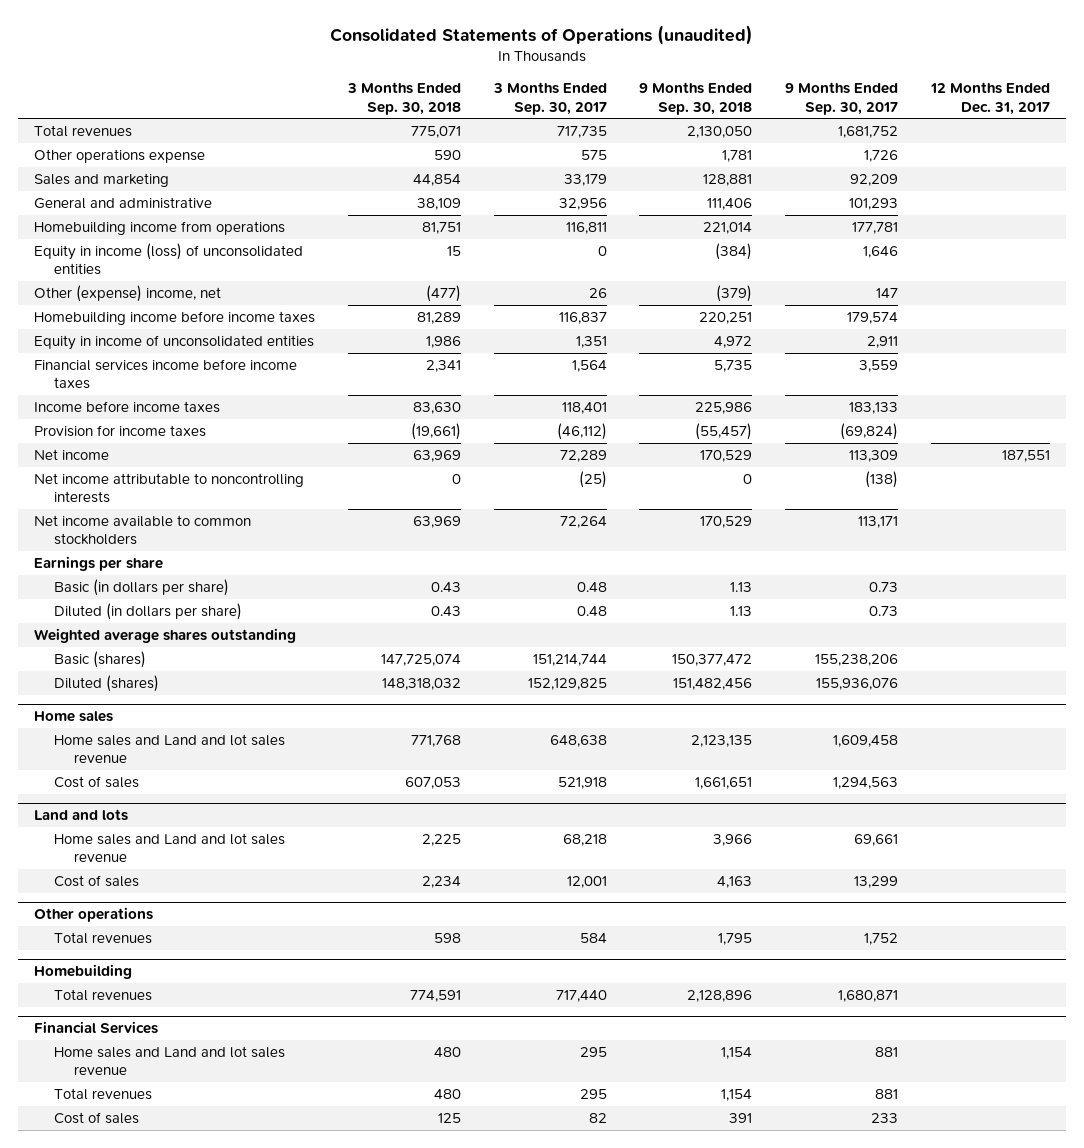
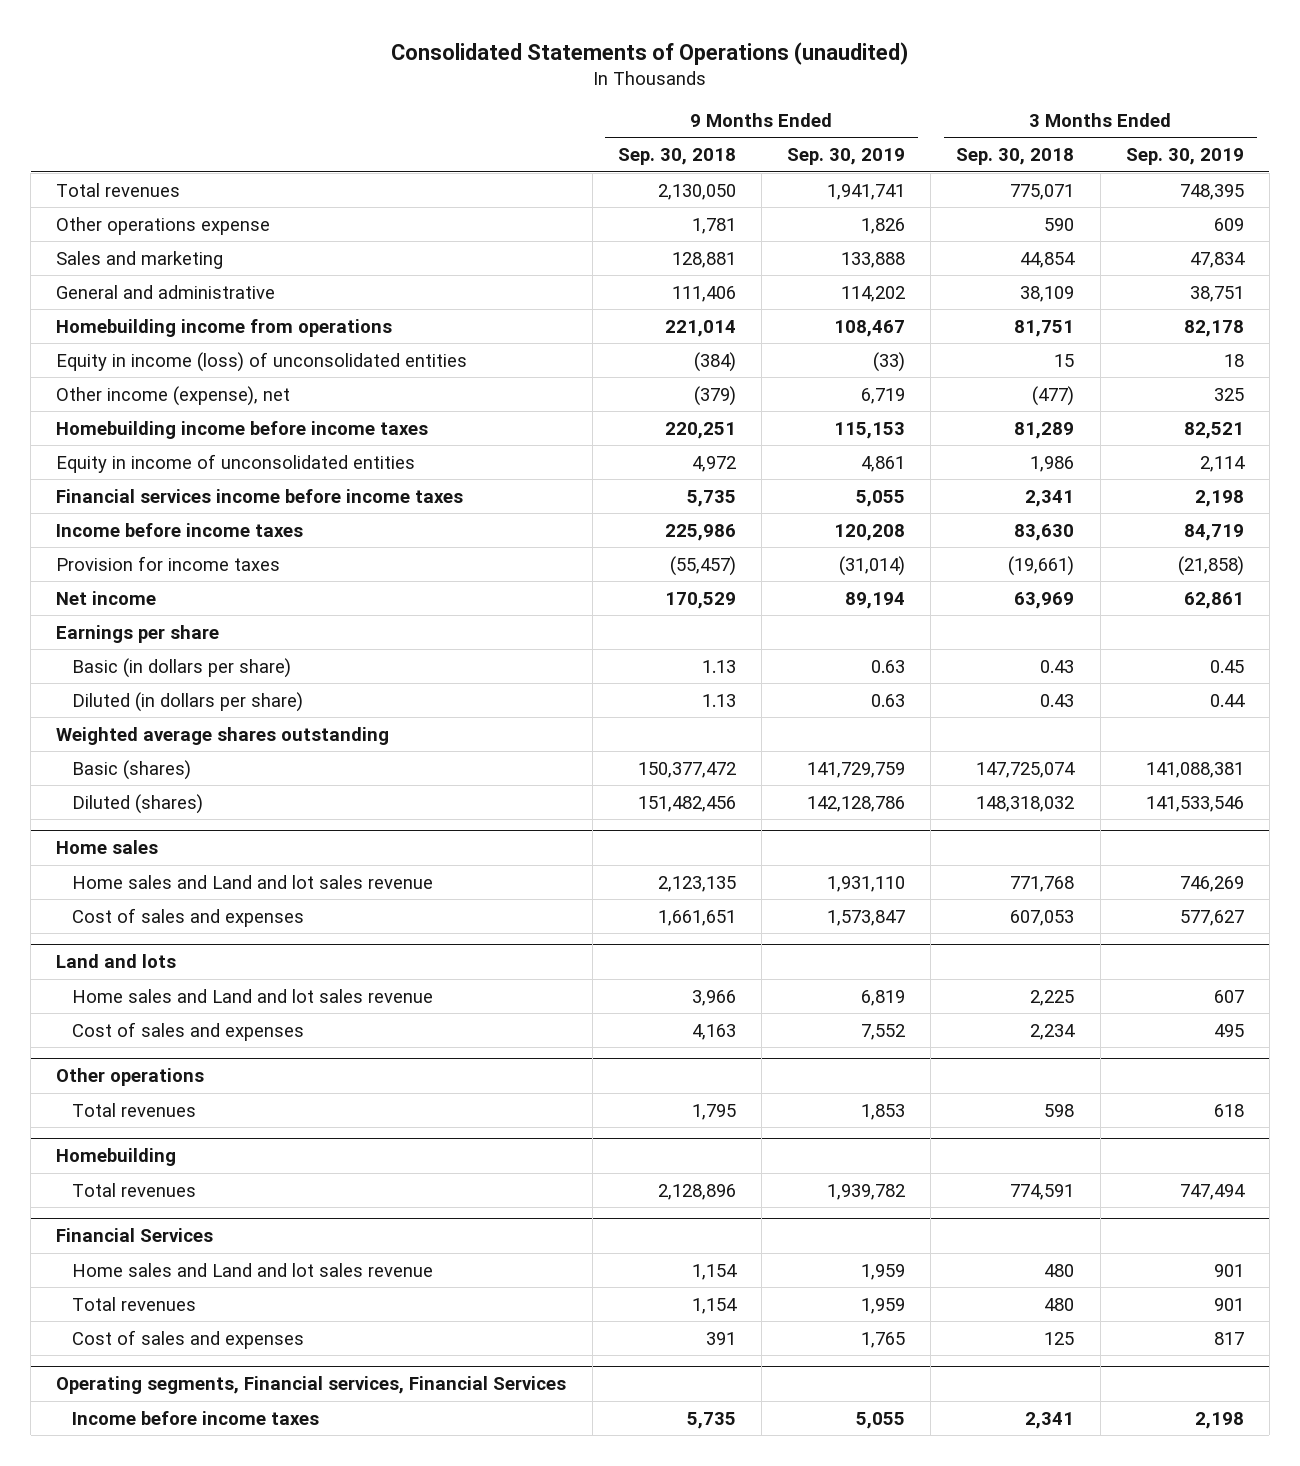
[492,82,607,115] 3 Months Ended Sep. 30, 2017 -> none
[784,82,898,115] 9 Months Ended Sep. 30, 2017 -> none
[929,82,1050,115] 12 Months Ended Dec. 31, 2017 -> none
none -> [787,148,906,166] Sep. 30, 2019
none -> [1125,148,1244,166] Sep. 30, 2019
[34,284,222,302] Other (expense) income, net -> [56,385,291,406] Other income (expense), net
[34,472,305,504] Net income attributable to noncontrolling interests -> none
[34,514,252,546] Net income available to common stockholders -> none
[54,775,140,788] Cost of sales -> [72,907,305,927] Cost of sales and expenses
[54,874,140,887] Cost of sales -> [72,1021,305,1041] Cost of sales and expenses
[54,1111,140,1124] Cost of sales -> [72,1329,305,1349] Cost of sales and expenses
none -> [56,1376,567,1395] Operating segments, Financial services, Financial Services
none -> [72,1410,320,1425] Income before income taxes

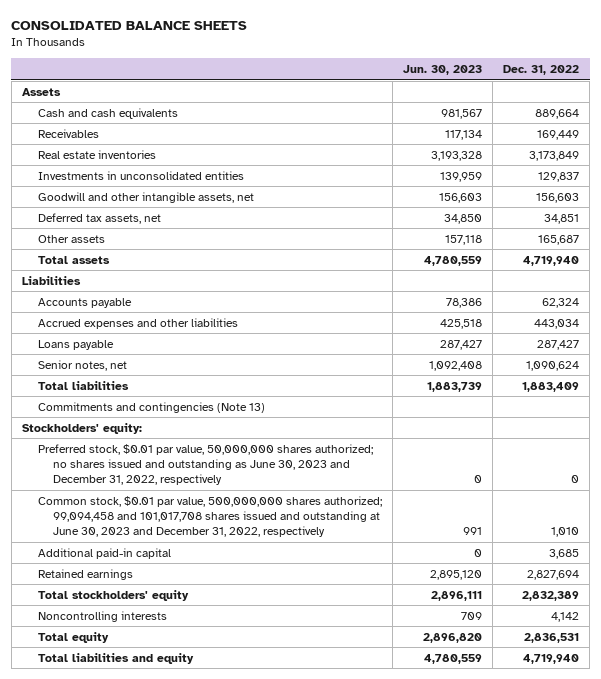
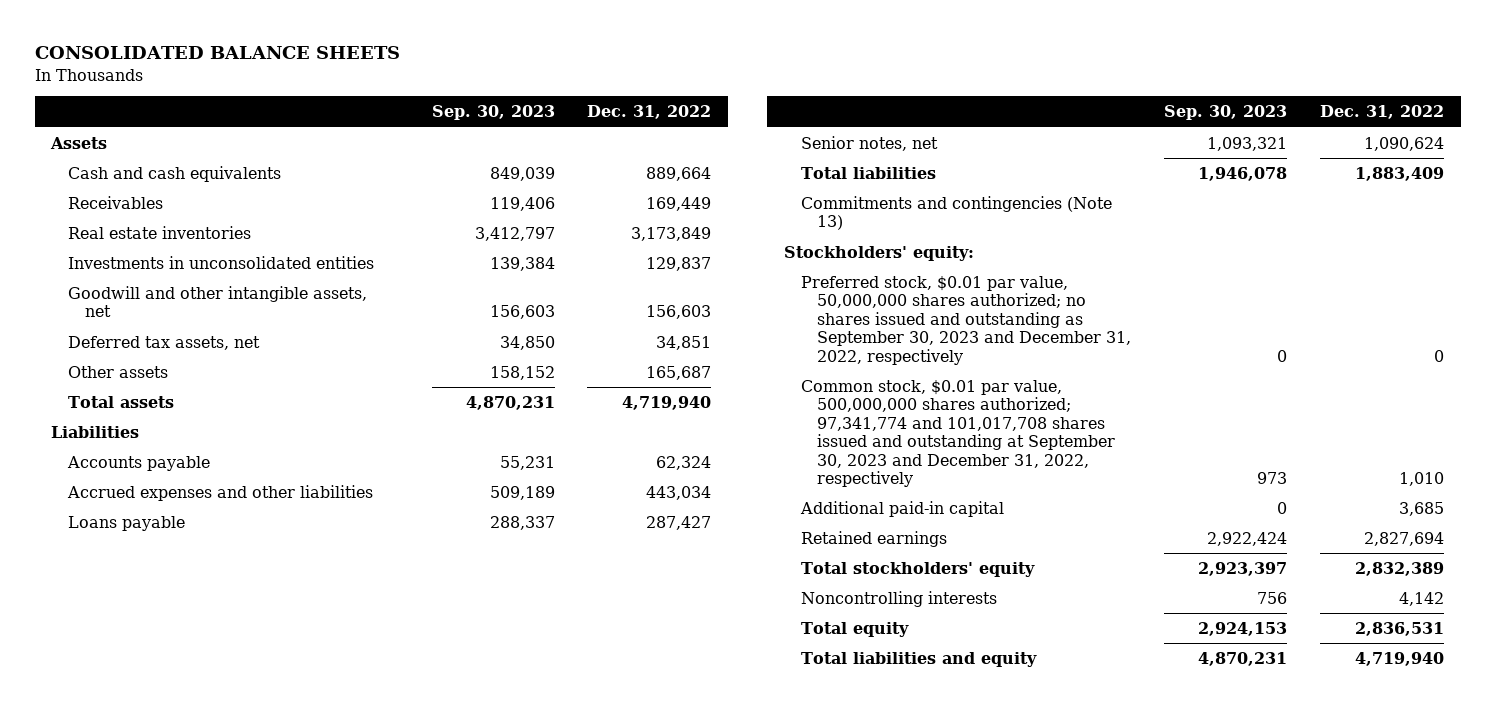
[402,64,482,75] Jun. 30, 2023 -> none
none -> [431,105,555,121] Sep. 30, 2023
[37,443,373,486] Preferred stock, $0.01 par value, 50,000,000 shares authorized; no shares issued and outstanding as June 30, 2023 and December 31, 2022, respectively -> [800,275,1132,365] Preferred stock, $0.01 par value, 50,000,000 shares authorized; no shares issued and outstanding as September 30, 2023 and December 31, 2022, respectively
[37,495,382,538] Common stock, $0.01 par value, 500,000,000 shares authorized; 99,094,458 and 101,017,708 shares issued and outstanding at June 30, 2023 and December 31, 2022, respectively -> [800,379,1116,487] Common stock, $0.01 par value, 500,000,000 shares authorized; 97,341,774 and 101,017,708 shares issued and outstanding at September 30, 2023 and December 31, 2022, respectively

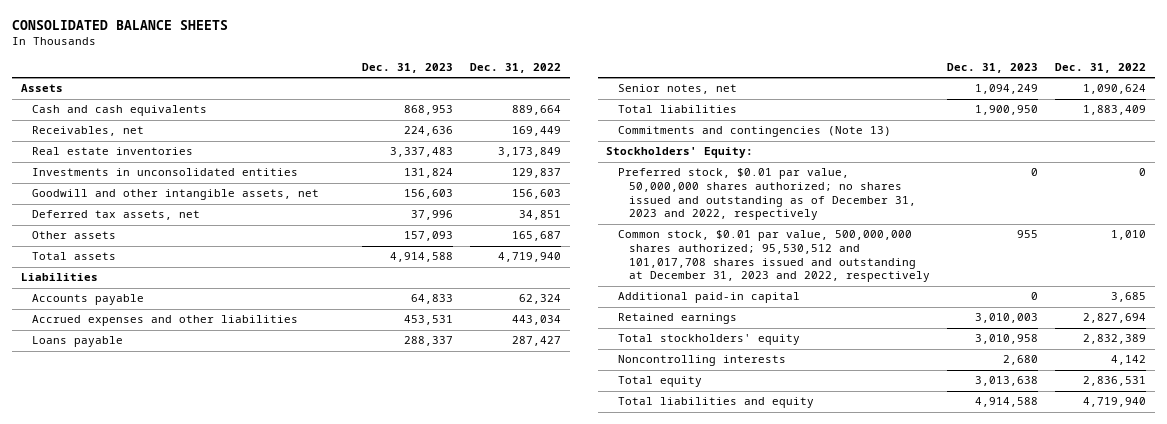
[431,105,555,121] Sep. 30, 2023 -> none
none -> [361,62,453,73] Dec. 31, 2023
[67,195,163,209] Receivables -> [32,126,145,137] Receivables, net
[783,245,974,261] Stockholders' equity: -> [606,147,754,159] Stockholders' Equity:
[800,275,1132,365] Preferred stock, $0.01 par value, 50,000,000 shares authorized; no shares issued and outstanding as September 30, 2023 and December 31, 2022, respectively -> [617,168,916,221] Preferred stock, $0.01 par value, 50,000,000 shares authorized; no shares issued and outstanding as of December 31, 2023 and 2022, respectively
[800,379,1116,487] Common stock, $0.01 par value, 500,000,000 shares authorized; 97,341,774 and 101,017,708 shares issued and outstanding at September 30, 2023 and December 31, 2022, respectively -> [617,230,930,283] Common stock, $0.01 par value, 500,000,000 shares authorized; 95,530,512 and 101,017,708 shares issued and outstanding at December 31, 2023 and 2022, respectively

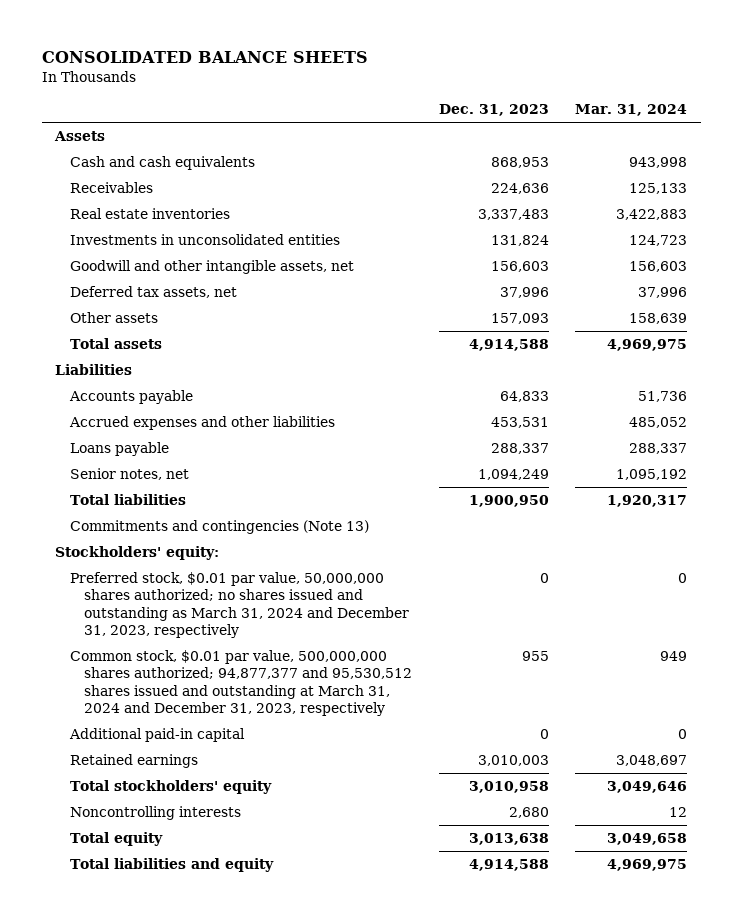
[469,62,561,73] Dec. 31, 2022 -> none
none -> [575,104,688,117] Mar. 31, 2024
[32,126,145,137] Receivables, net -> [69,182,153,194] Receivables
[606,147,754,159] Stockholders' Equity: -> [54,546,219,561] Stockholders' equity:
[617,168,916,221] Preferred stock, $0.01 par value, 50,000,000 shares authorized; no shares issued and outstanding as of December 31, 2023 and 2022, respectively -> [69,572,410,638] Preferred stock, $0.01 par value, 50,000,000 shares authorized; no shares issued and outstanding as March 31, 2024 and December 31, 2023, respectively
[617,230,930,283] Common stock, $0.01 par value, 500,000,000 shares authorized; 95,530,512 and 101,017,708 shares issued and outstanding at December 31, 2023 and 2022, respectively -> [69,650,413,716] Common stock, $0.01 par value, 500,000,000 shares authorized; 94,877,377 and 95,530,512 shares issued and outstanding at March 31, 2024 and December 31, 2023, respectively

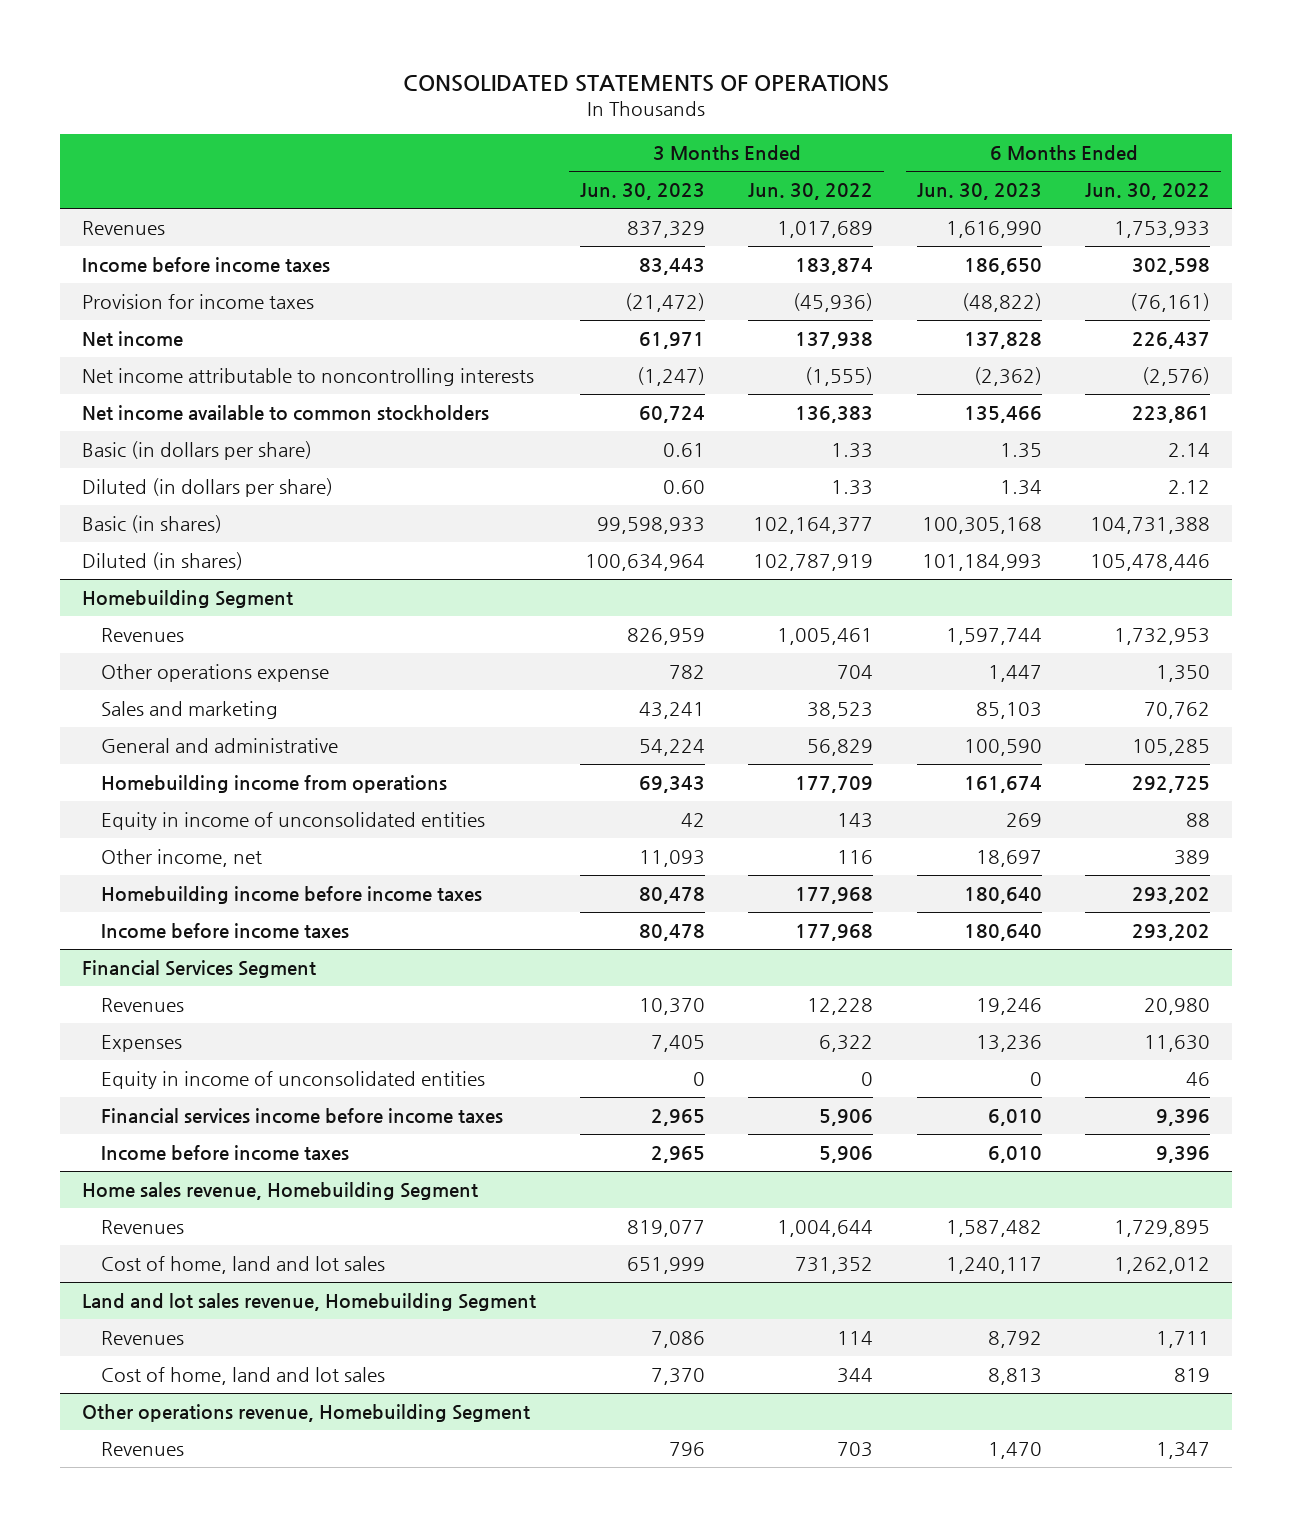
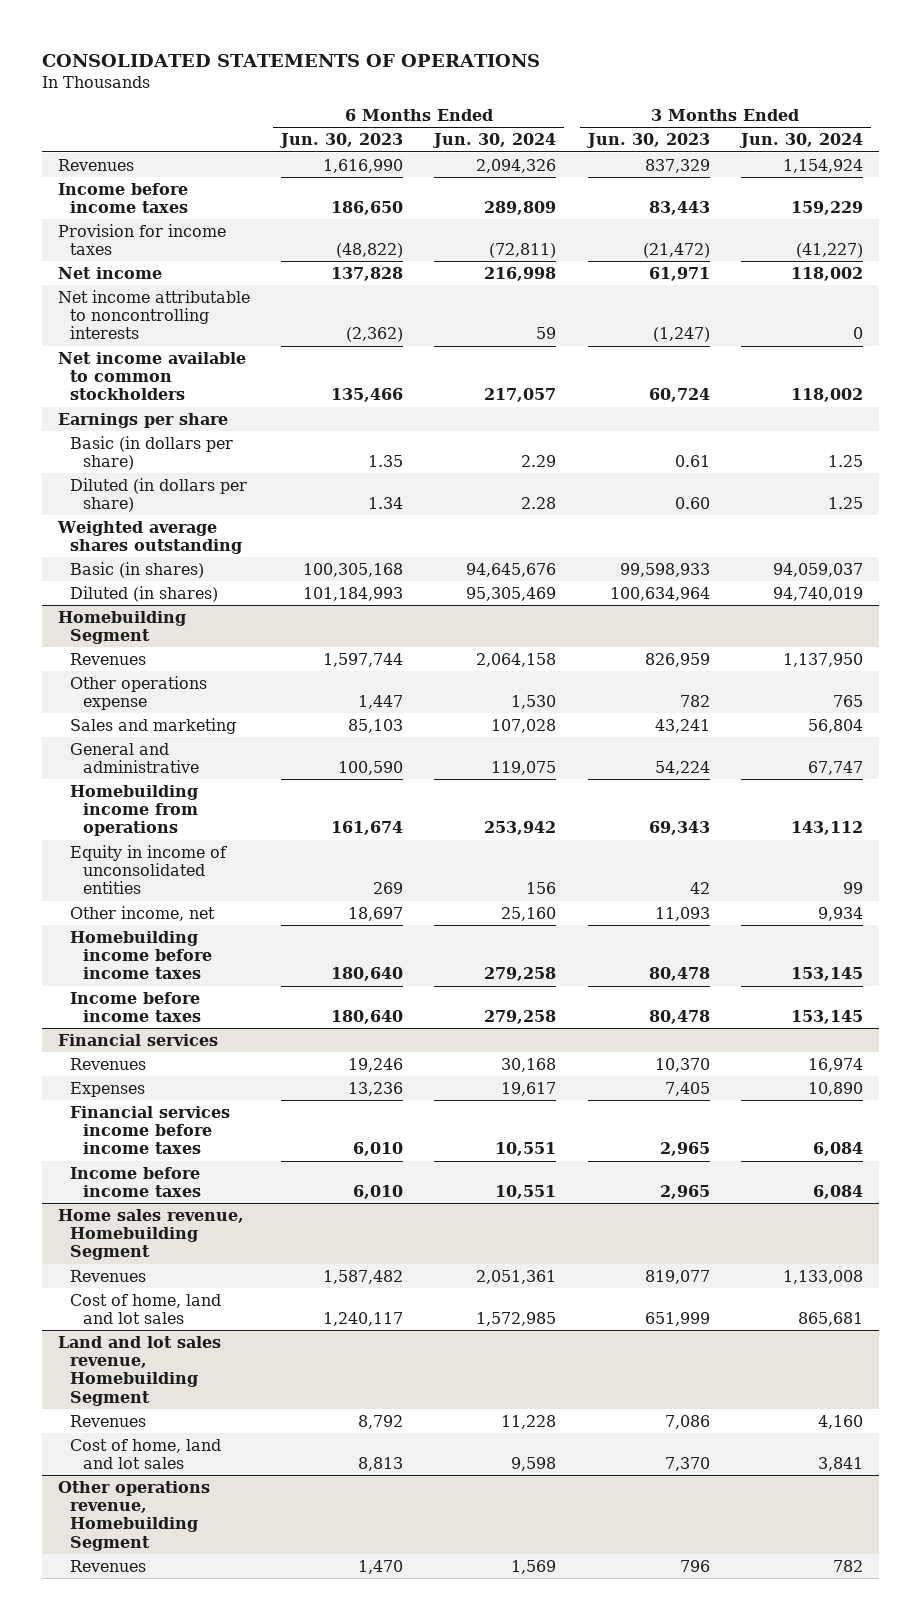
[748,183,874,201] Jun. 30, 2022 -> none
[1085,183,1211,201] Jun. 30, 2022 -> none
none -> [432,133,557,149] Jun. 30, 2024
none -> [738,133,863,149] Jun. 30, 2024
none -> [57,412,228,428] Earnings per share
none -> [56,520,243,555] Weighted average shares outstanding
[82,960,317,979] Financial Services Segment -> [57,1033,218,1046] Financial services
[100,1071,485,1090] Equity in income of unconsolidated entities -> none

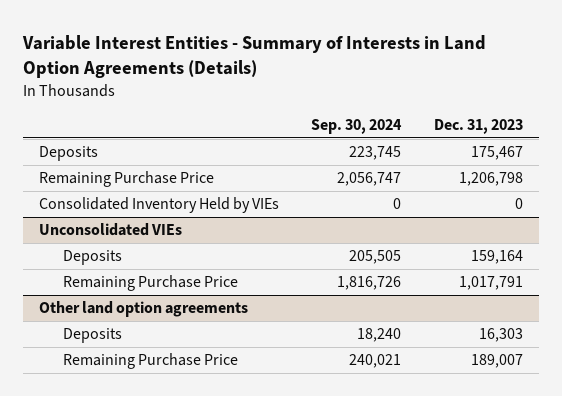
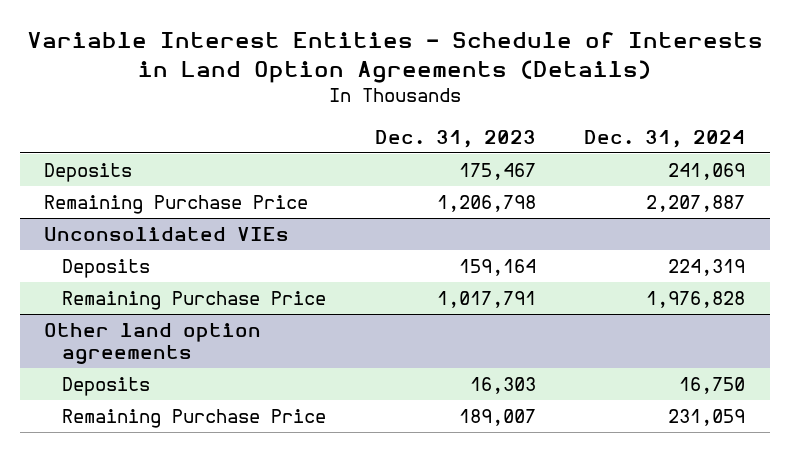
[22,34,487,78] Variable Interest Entities - Summary of Interests in Land Option Agreements (Details) -> [26,32,763,84] Variable Interest Entities - Schedule of Interests in Land Option Agreements (Details)
[311,119,403,135] Sep. 30, 2024 -> none
none -> [584,129,746,148] Dec. 31, 2024
[39,197,280,214] Consolidated Inventory Held by VIEs -> none

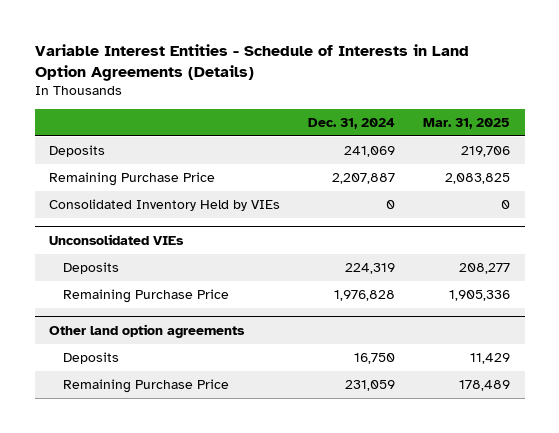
[374,129,536,148] Dec. 31, 2023 -> none
none -> [423,117,511,129] Mar. 31, 2025
none -> [48,199,280,212] Consolidated Inventory Held by VIEs

